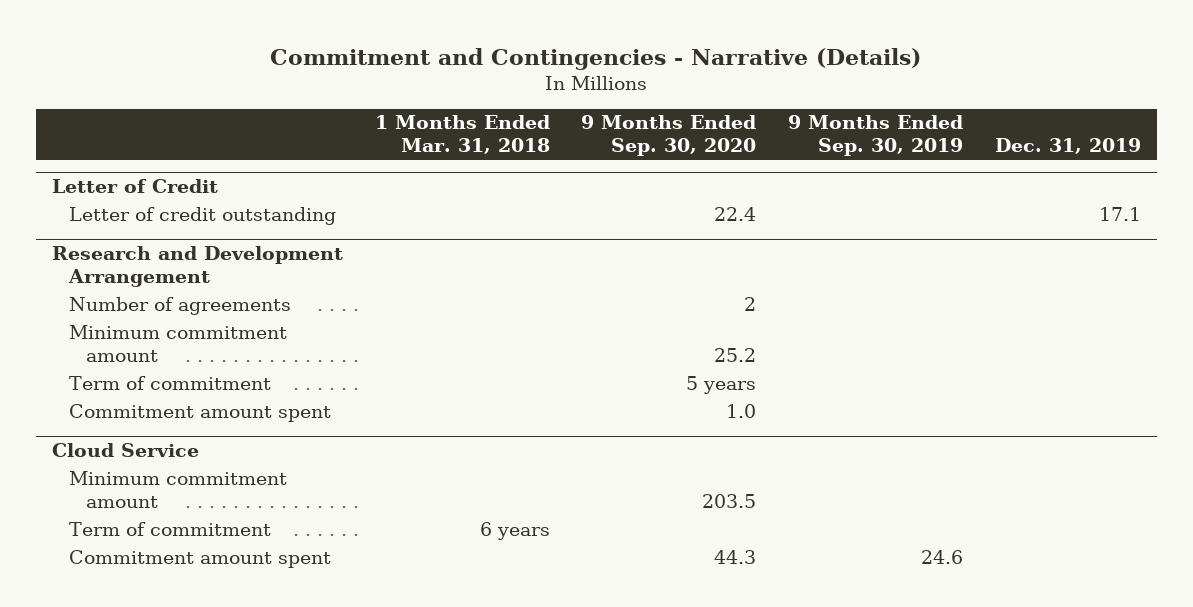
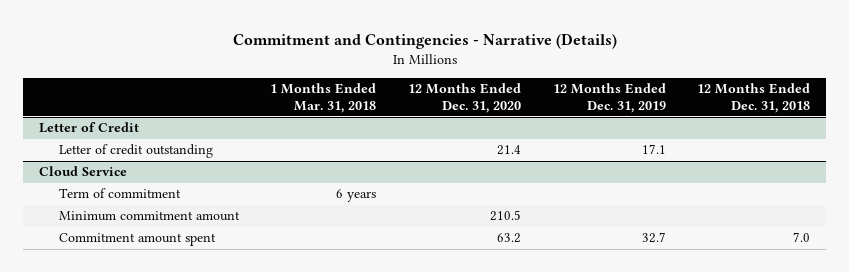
[581,115,757,157] 9 Months Ended Sep. 30, 2020 -> none
[788,115,964,157] 9 Months Ended Sep. 30, 2019 -> none
[994,138,1141,155] Dec. 31, 2019 -> none
none -> [408,83,522,113] 12 Months Ended Dec. 31, 2020
none -> [552,83,666,113] 12 Months Ended Dec. 31, 2019
none -> [697,83,811,113] 12 Months Ended Dec. 31, 2018
[52,246,344,288] Research and Development Arrangement -> none
[68,296,291,315] Number of agreements -> none
[68,324,287,362] Minimum commitment amount -> none
[68,375,271,390] Term of commitment -> none
[68,403,331,422] Commitment amount spent -> none
[68,470,287,508] Minimum commitment amount -> [58,211,240,222] Minimum commitment amount

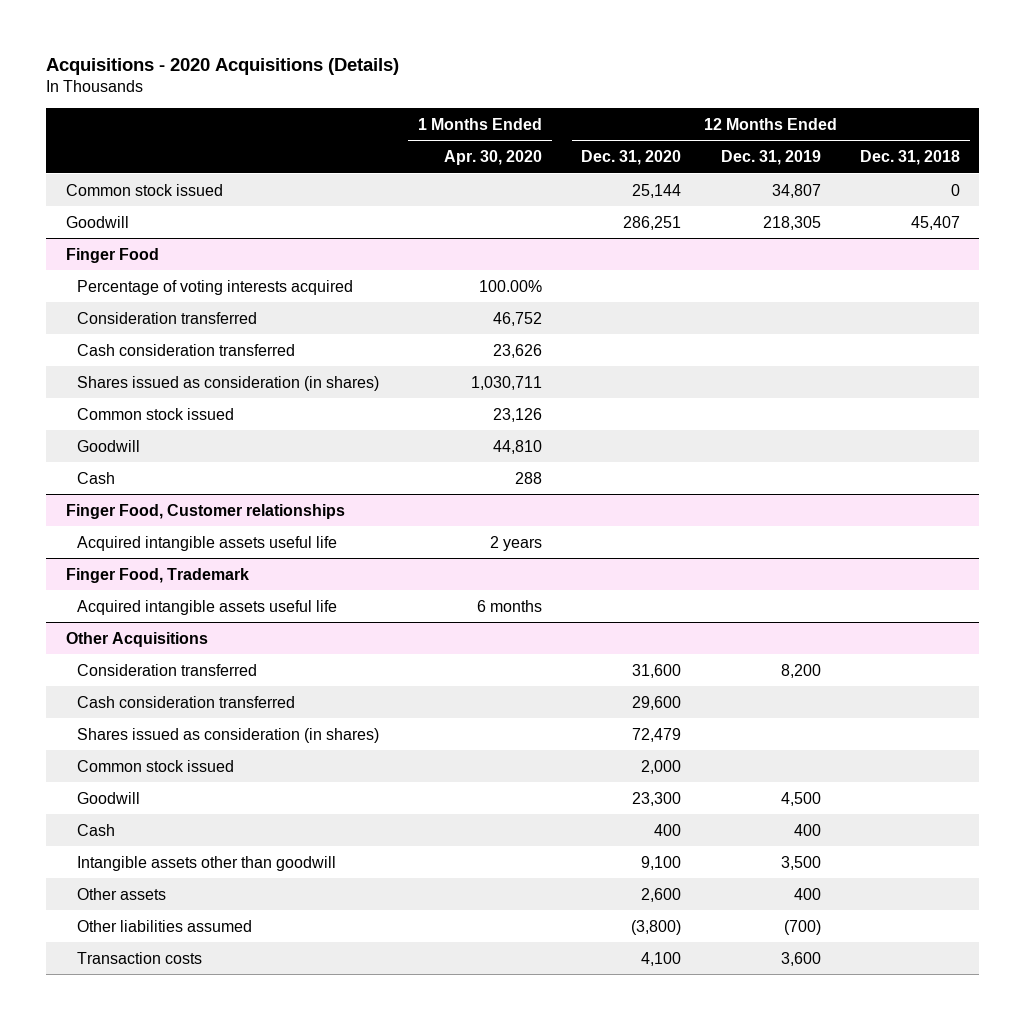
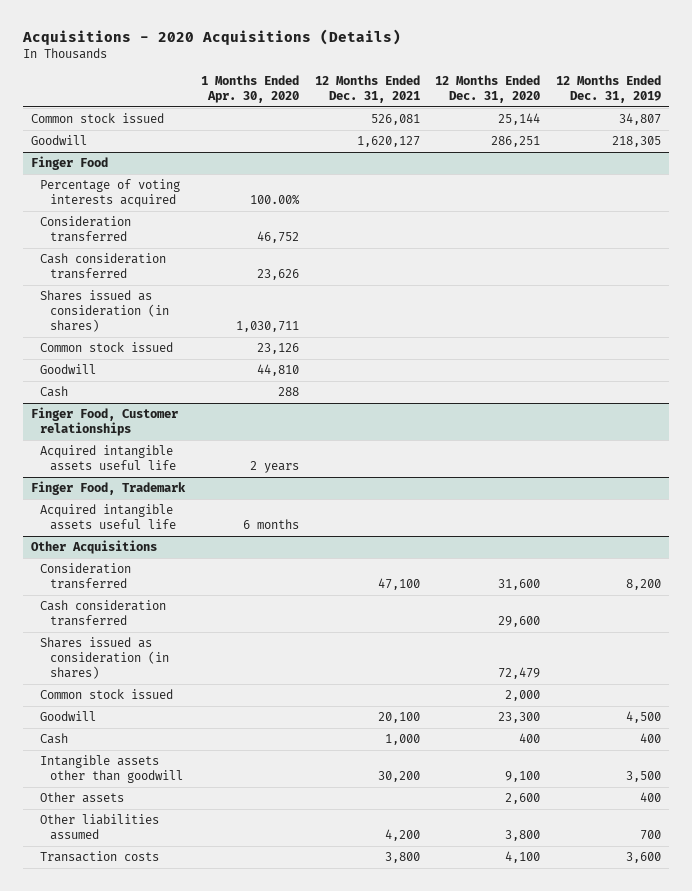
[859,149,960,165] Dec. 31, 2018 -> none
none -> [314,75,420,104] 12 Months Ended Dec. 31, 2021
[631,919,682,935] (3,800) -> [505,830,541,842] 3,800
[783,919,821,935] (700) -> [640,830,662,841] 700

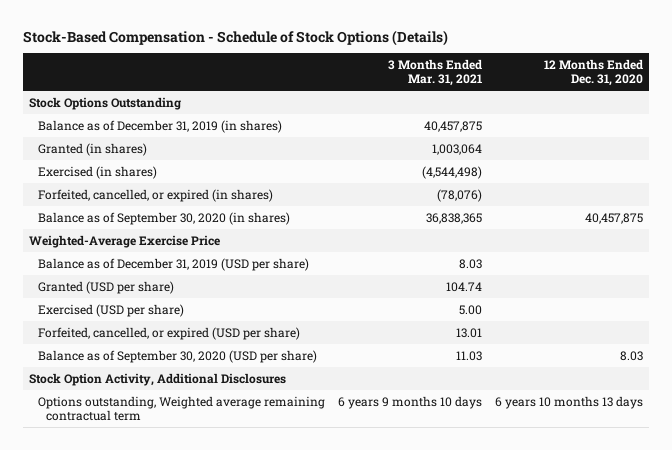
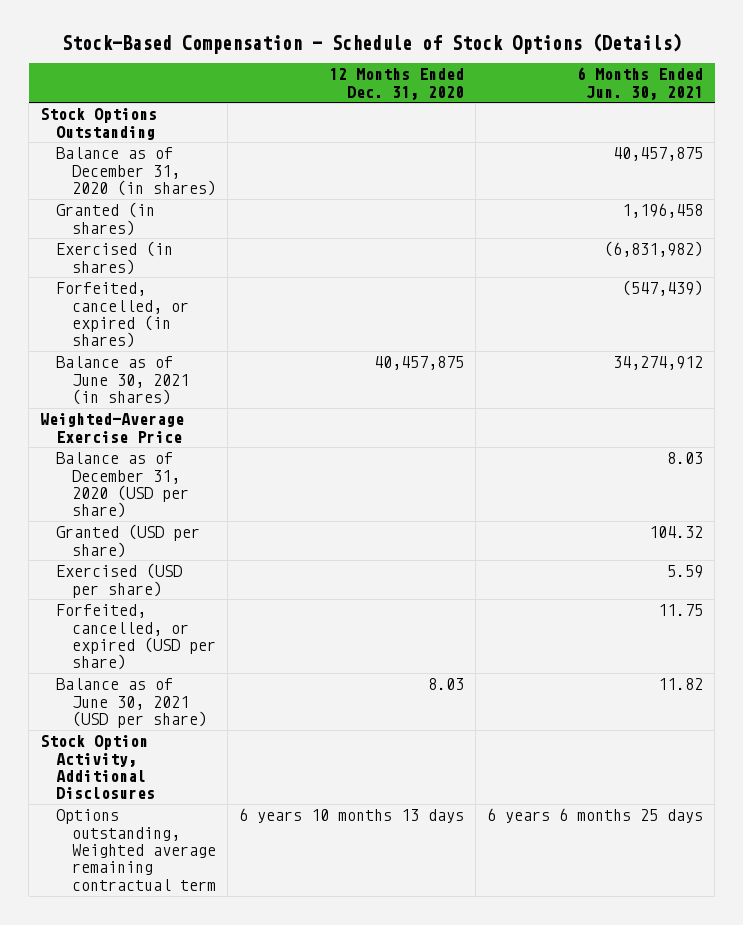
[387,59,482,87] 3 Months Ended Mar. 31, 2021 -> none
none -> [577,67,704,100] 6 Months Ended Jun. 30, 2021
[37,119,282,133] Balance as of December 31, 2019 (in shares) -> [56,147,217,197] Balance as of December 31, 2020 (in shares)
[37,211,290,225] Balance as of September 30, 2020 (in shares) -> [56,356,190,406] Balance as of June 30, 2021 (in shares)
[37,257,309,271] Balance as of December 31, 2019 (USD per share) -> [56,452,190,519] Balance as of December 31, 2020 (USD per share)
[37,349,317,363] Balance as of September 30, 2020 (USD per share) -> [56,678,208,729] Balance as of June 30, 2021 (USD per share)

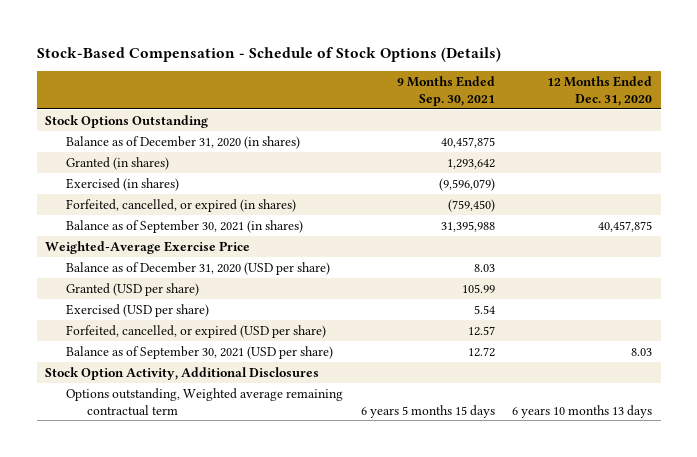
[577,67,704,100] 6 Months Ended Jun. 30, 2021 -> none
none -> [396,76,495,107] 9 Months Ended Sep. 30, 2021
[56,356,190,406] Balance as of June 30, 2021 (in shares) -> [66,219,304,233] Balance as of September 30, 2021 (in shares)
[56,678,208,729] Balance as of June 30, 2021 (USD per share) -> [66,345,334,359] Balance as of September 30, 2021 (USD per share)

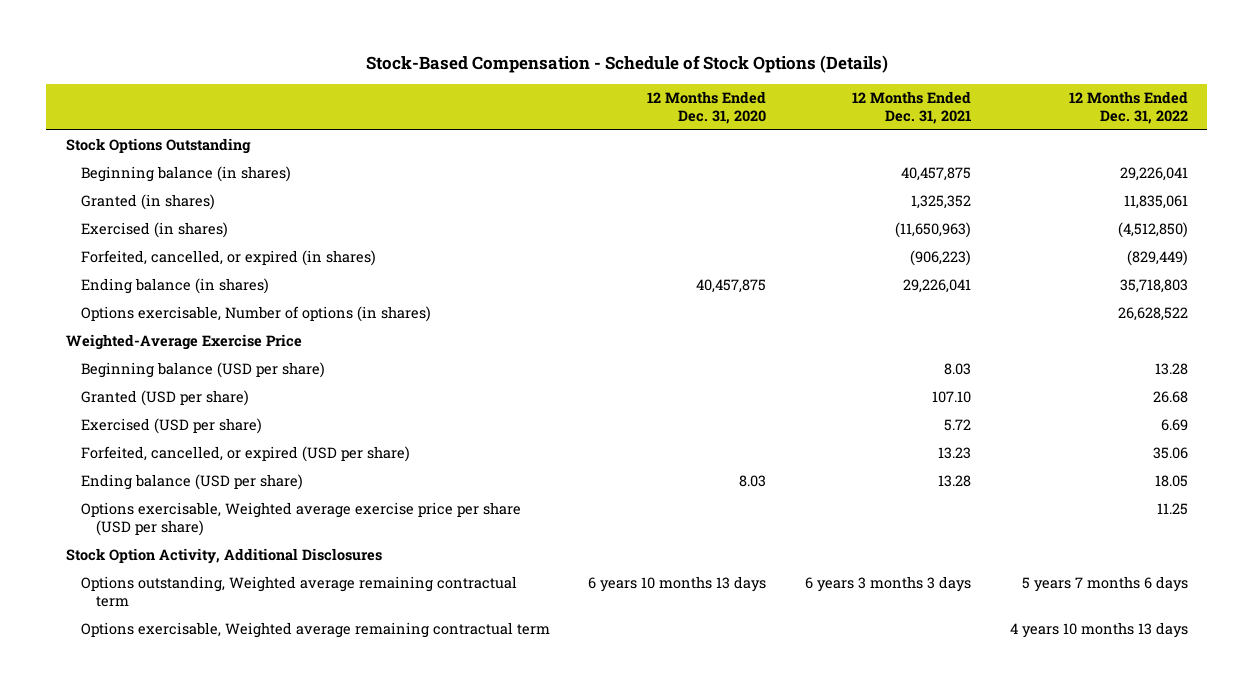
[396,76,495,107] 9 Months Ended Sep. 30, 2021 -> none
none -> [852,91,972,125] 12 Months Ended Dec. 31, 2021
none -> [1068,91,1188,125] 12 Months Ended Dec. 31, 2022
[66,135,301,149] Balance as of December 31, 2020 (in shares) -> [80,166,291,183] Beginning balance (in shares)
[66,219,304,233] Balance as of September 30, 2021 (in shares) -> [80,278,269,295] Ending balance (in shares)
none -> [80,306,431,323] Options exercisable, Number of options (in shares)
[66,261,331,275] Balance as of December 31, 2020 (USD per share) -> [80,362,325,379] Beginning balance (USD per share)
[66,345,334,359] Balance as of September 30, 2021 (USD per share) -> [80,474,303,491] Ending balance (USD per share)
none -> [80,502,521,537] Options exercisable, Weighted average exercise price per share (USD per share)
none -> [80,622,550,639] Options exercisable, Weighted average remaining contractual term

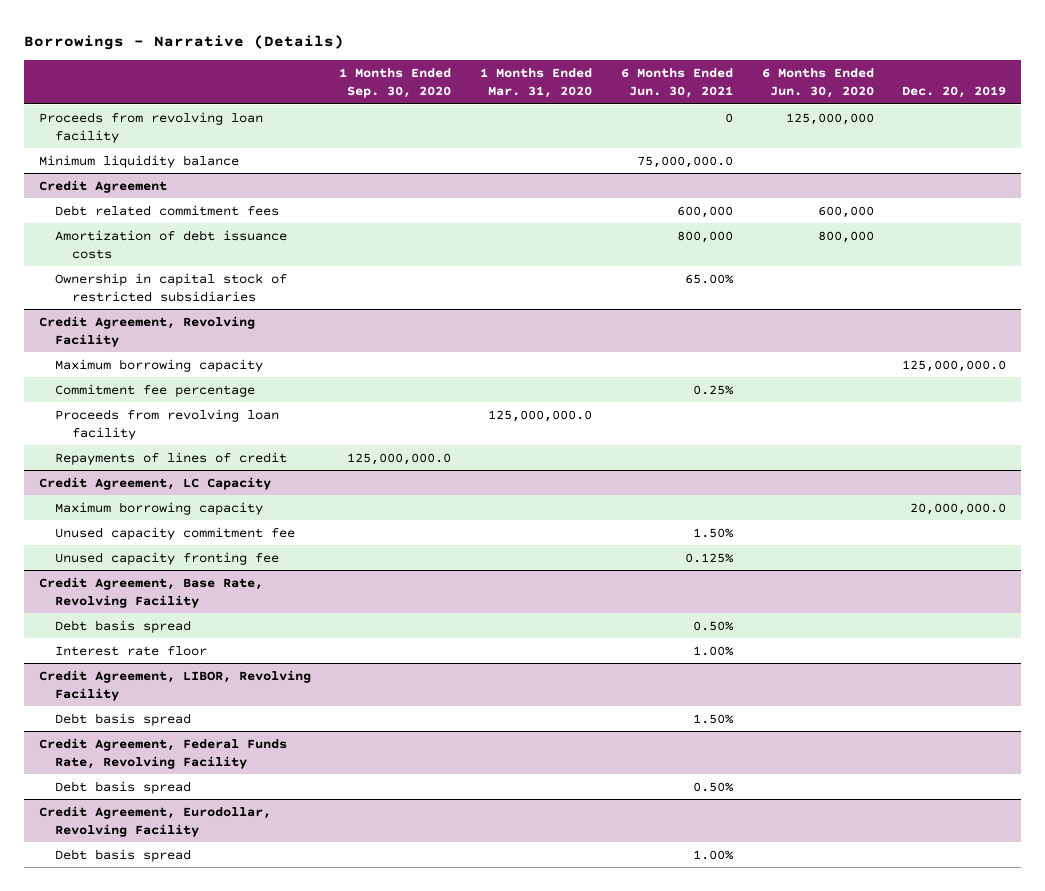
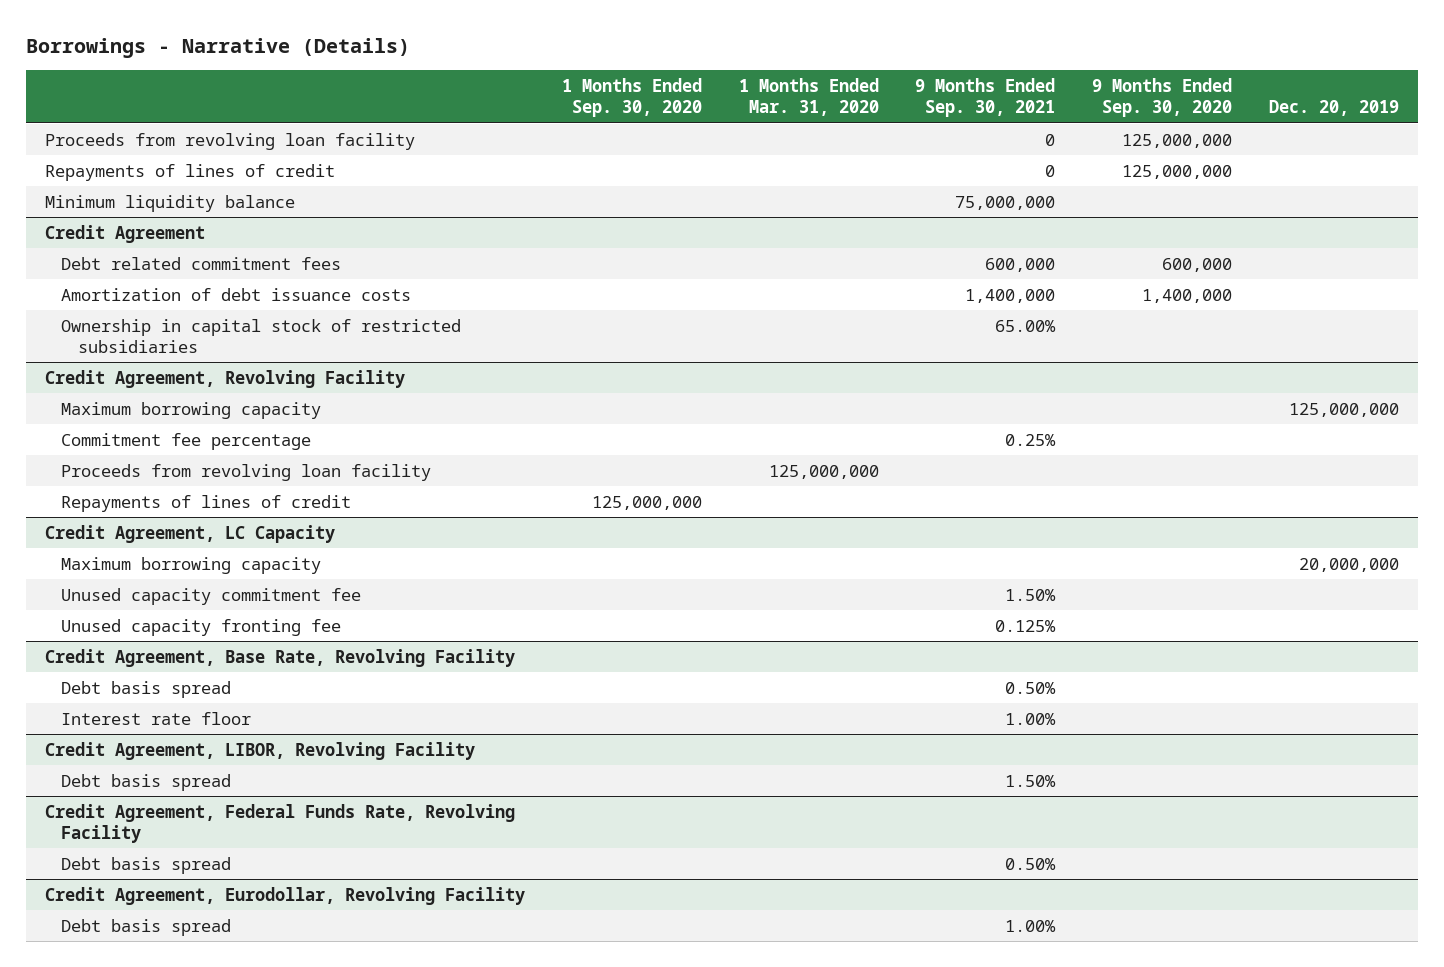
[620,68,733,99] 6 Months Ended Jun. 30, 2021 -> none
[761,68,874,99] 6 Months Ended Jun. 30, 2020 -> none
none -> [915,78,1056,118] 9 Months Ended Sep. 30, 2021
none -> [1092,78,1233,118] 9 Months Ended Sep. 30, 2020
none -> [44,163,335,181] Repayments of lines of credit
[902,359,1007,372] 125,000,000.0 -> [1289,402,1400,417] 125,000,000
[488,409,593,422] 125,000,000.0 -> [768,464,879,479] 125,000,000
[347,452,452,465] 125,000,000.0 -> [591,495,702,510] 125,000,000
[910,502,1007,515] 20,000,000.0 -> [1299,557,1400,572] 20,000,000

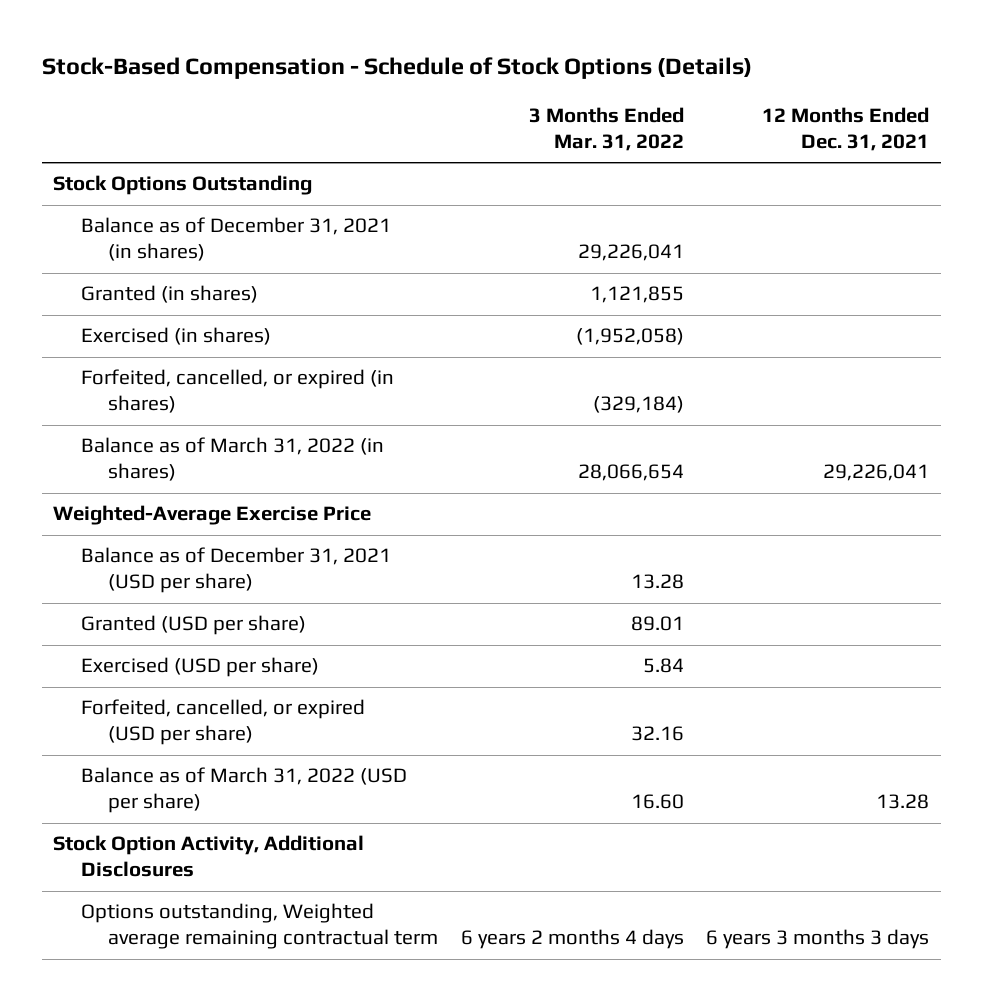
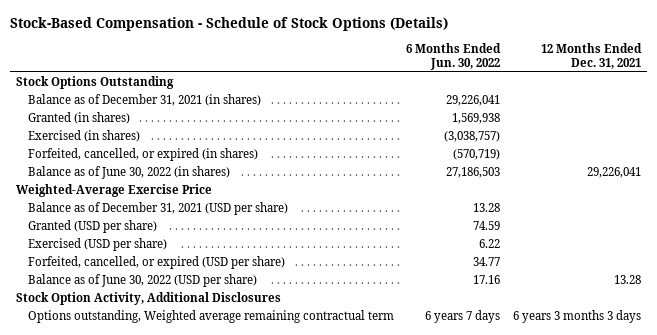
[528,107,684,152] 3 Months Ended Mar. 31, 2022 -> none
none -> [406,42,502,71] 6 Months Ended Jun. 30, 2022
[80,437,384,482] Balance as of March 31, 2022 (in shares) -> [28,166,231,180] Balance as of June 30, 2022 (in shares)
[80,767,407,814] Balance as of March 31, 2022 (USD per share) -> [28,274,258,288] Balance as of June 30, 2022 (USD per share)

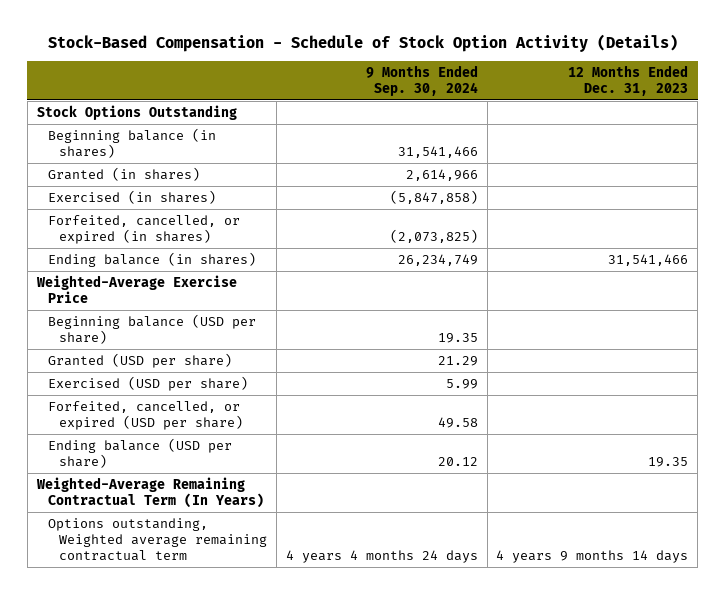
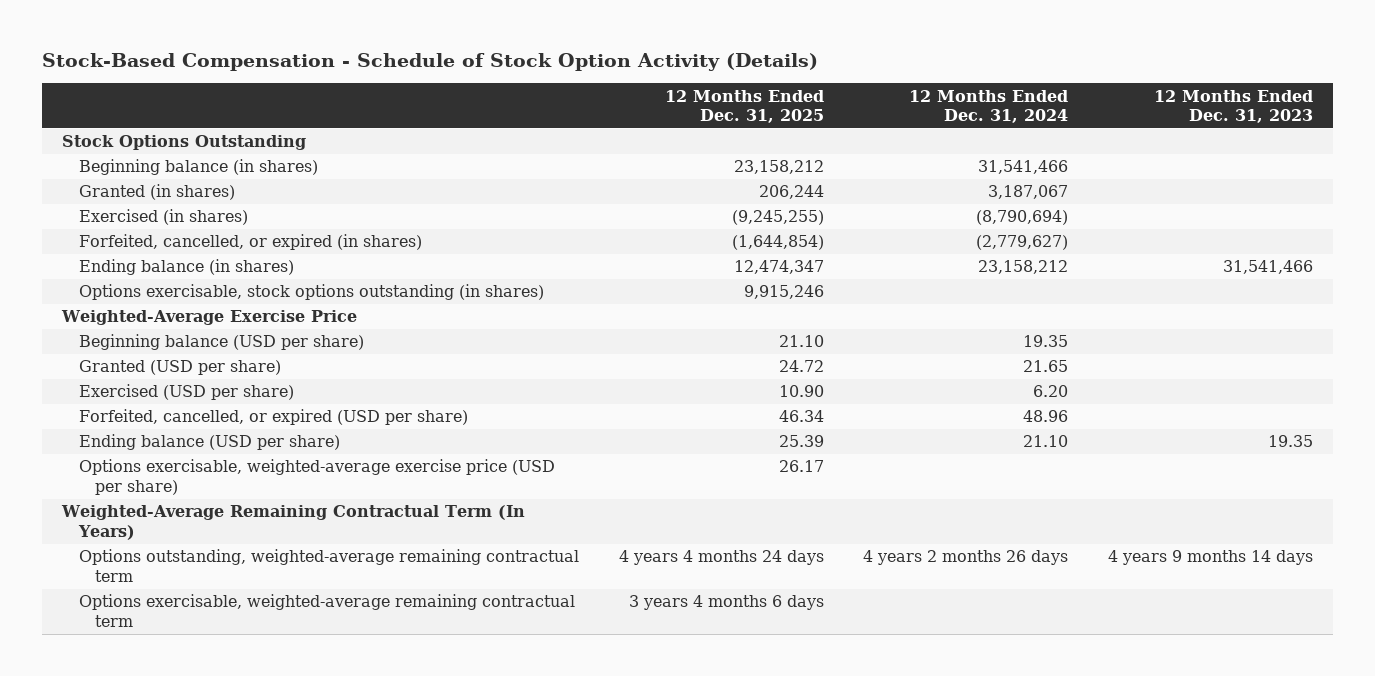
[365,65,478,96] 9 Months Ended Sep. 30, 2024 -> none
none -> [664,89,824,124] 12 Months Ended Dec. 31, 2025
none -> [909,89,1069,124] 12 Months Ended Dec. 31, 2024
none -> [78,284,544,301] Options exercisable, stock options outstanding (in shares)
none -> [78,459,555,496] Options exercisable, weighted-average exercise price (USD per share)
[47,518,268,561] Options outstanding, Weighted average remaining contractual term -> [78,549,579,583] Options outstanding, weighted-average remaining contractual term
none -> [78,594,575,628] Options exercisable, weighted-average remaining contractual term

